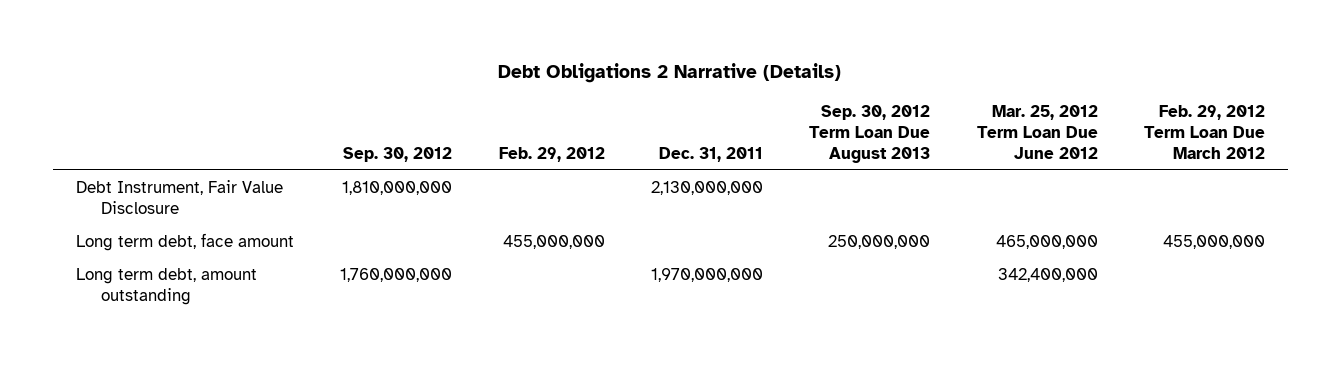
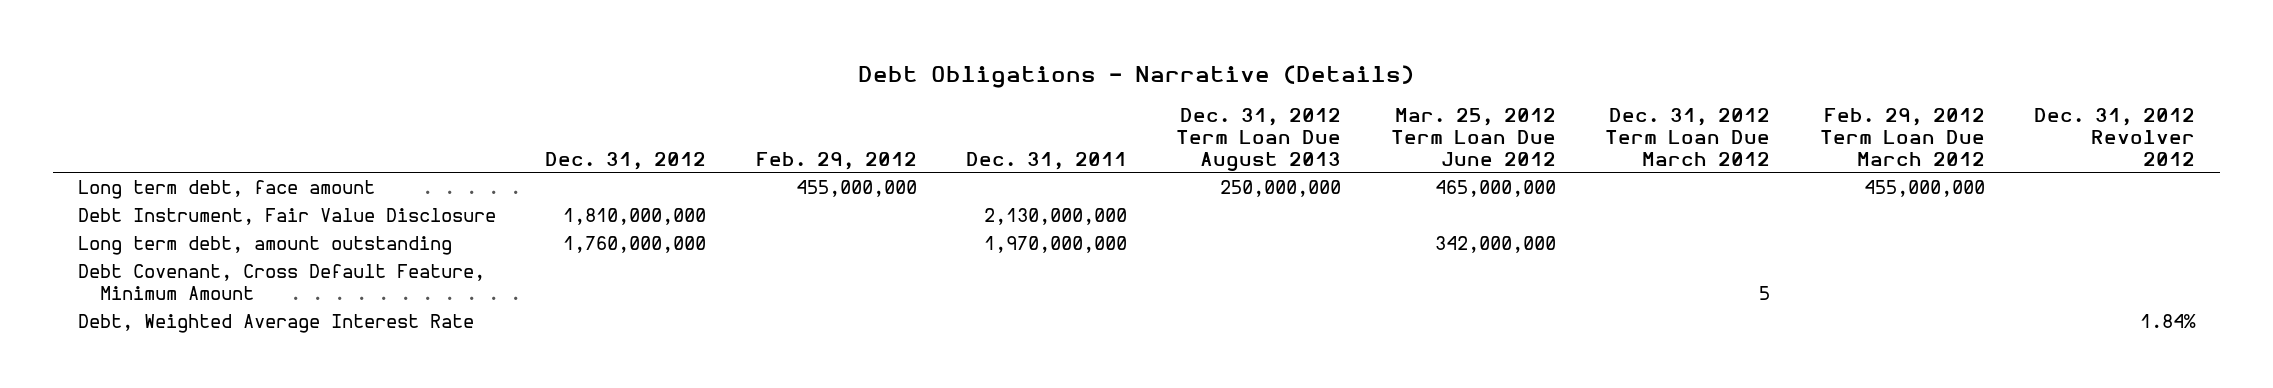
[498,63,842,84] Debt Obligations 2 Narrative (Details) -> [858,65,1415,89] Debt Obligations - Narrative (Details)
[343,147,453,163] Sep. 30, 2012 -> none
[809,105,931,164] Sep. 30, 2012 Term Loan Due August 2013 -> none
none -> [545,151,707,170] Dec. 31, 2012
none -> [1176,107,1342,171] Dec. 31, 2012 Term Loan Due August 2013
none -> [1605,107,1771,166] Dec. 31, 2012 Term Loan Due March 2012
none -> [2033,107,2195,166] Dec. 31, 2012 Revolver 2012
[75,179,283,215] Debt Instrument, Fair Value Disclosure -> [78,208,497,226] Debt Instrument, Fair Value Disclosure
[997,267,1098,282] 342,400,000 -> [1434,236,1556,254] 342,000,000
none -> [78,264,486,300] Debt Covenant, Cross Default Feature, Minimum Amount
none -> [78,314,475,334] Debt, Weighted Average Interest Rate

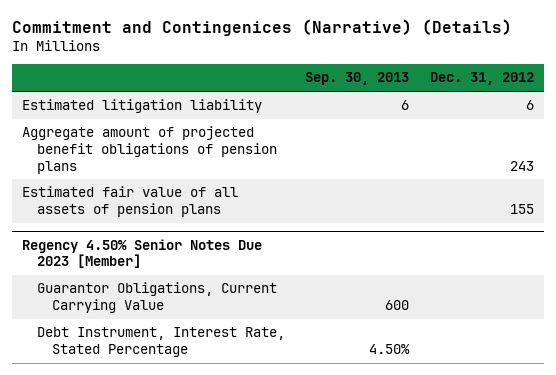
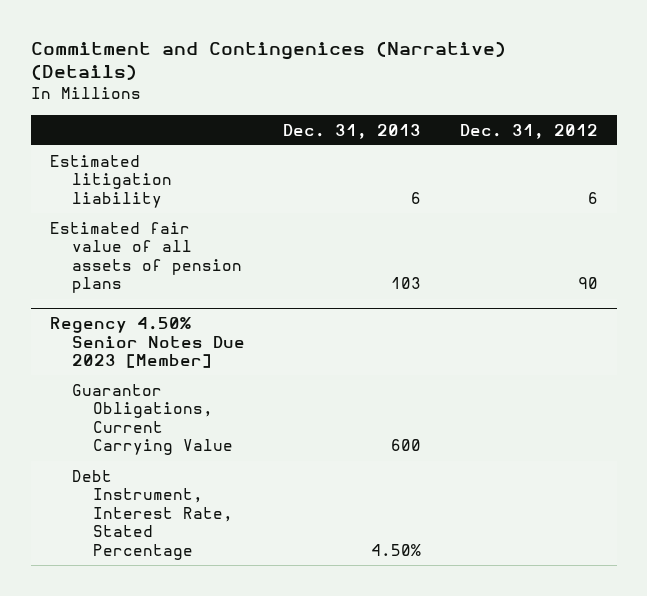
[305,72,410,86] Sep. 30, 2013 -> none
none -> [283,123,422,139] Dec. 31, 2013
[22,126,278,174] Aggregate amount of projected benefit obligations of pension plans -> none
[509,204,534,215] 155 -> [577,277,598,290] 90

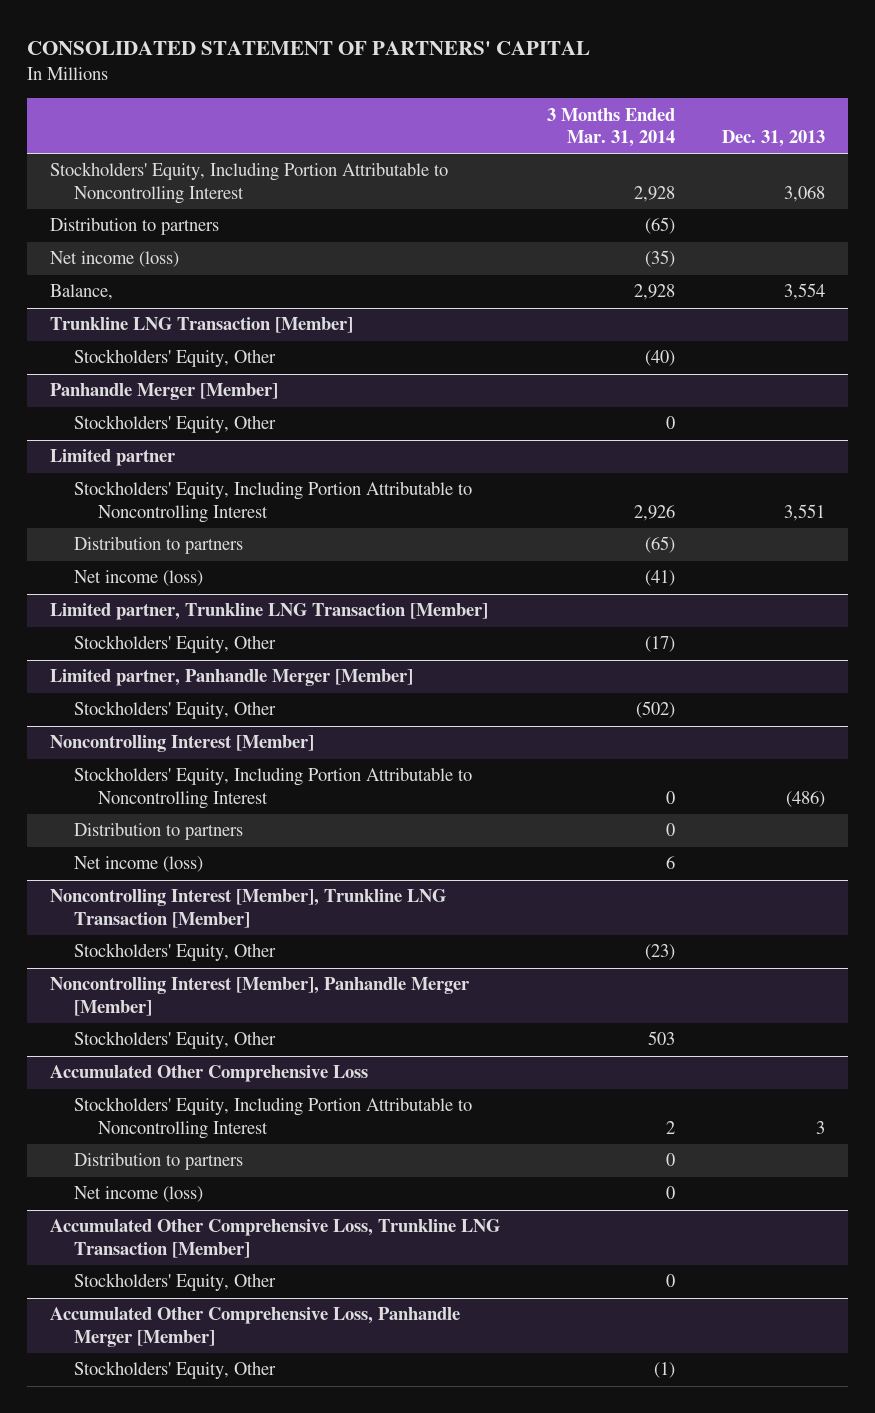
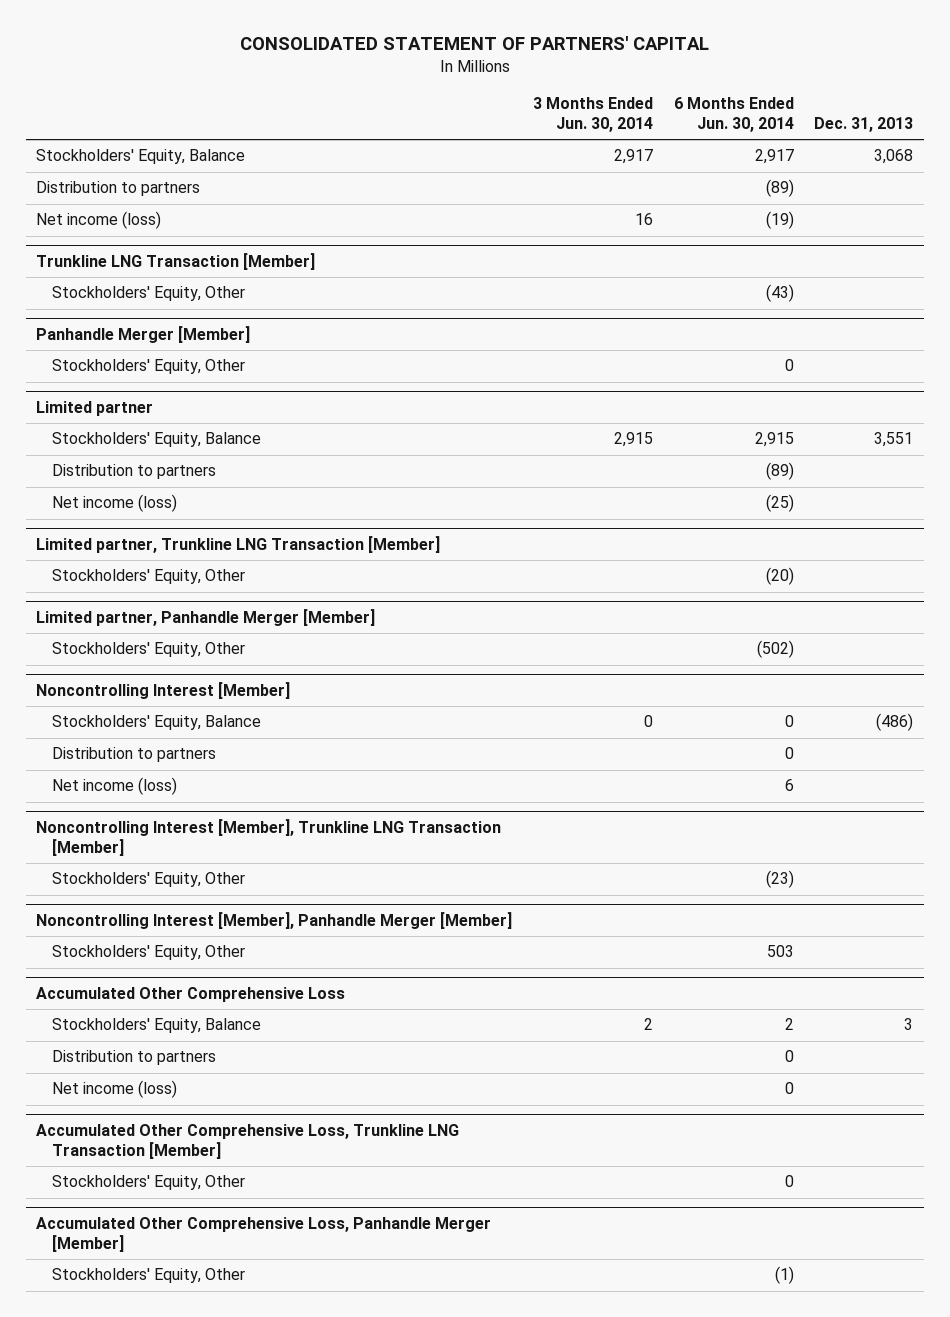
[546,107,675,148] 3 Months Ended Mar. 31, 2014 -> none
none -> [532,97,653,133] 3 Months Ended Jun. 30, 2014
none -> [673,97,794,133] 6 Months Ended Jun. 30, 2014
[50,162,449,204] Stockholders' Equity, Including Portion Attributable to Noncontrolling Interest -> [36,149,246,165] Stockholders' Equity, Balance
[50,284,114,301] Balance, -> none
[74,481,473,523] Stockholders' Equity, Including Portion Attributable to Noncontrolling Interest -> [52,432,262,448] Stockholders' Equity, Balance
[74,767,473,809] Stockholders' Equity, Including Portion Attributable to Noncontrolling Interest -> [52,715,262,731] Stockholders' Equity, Balance
[74,1097,473,1139] Stockholders' Equity, Including Portion Attributable to Noncontrolling Interest -> [52,1018,262,1034] Stockholders' Equity, Balance

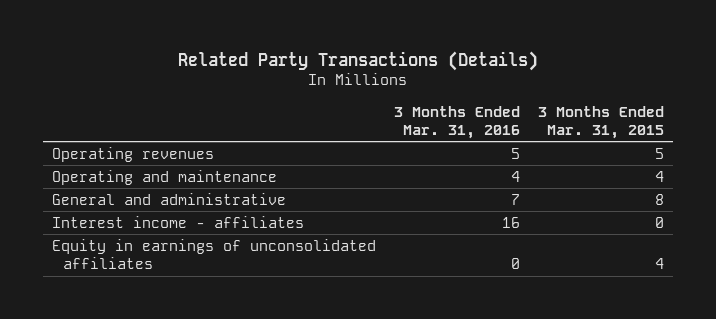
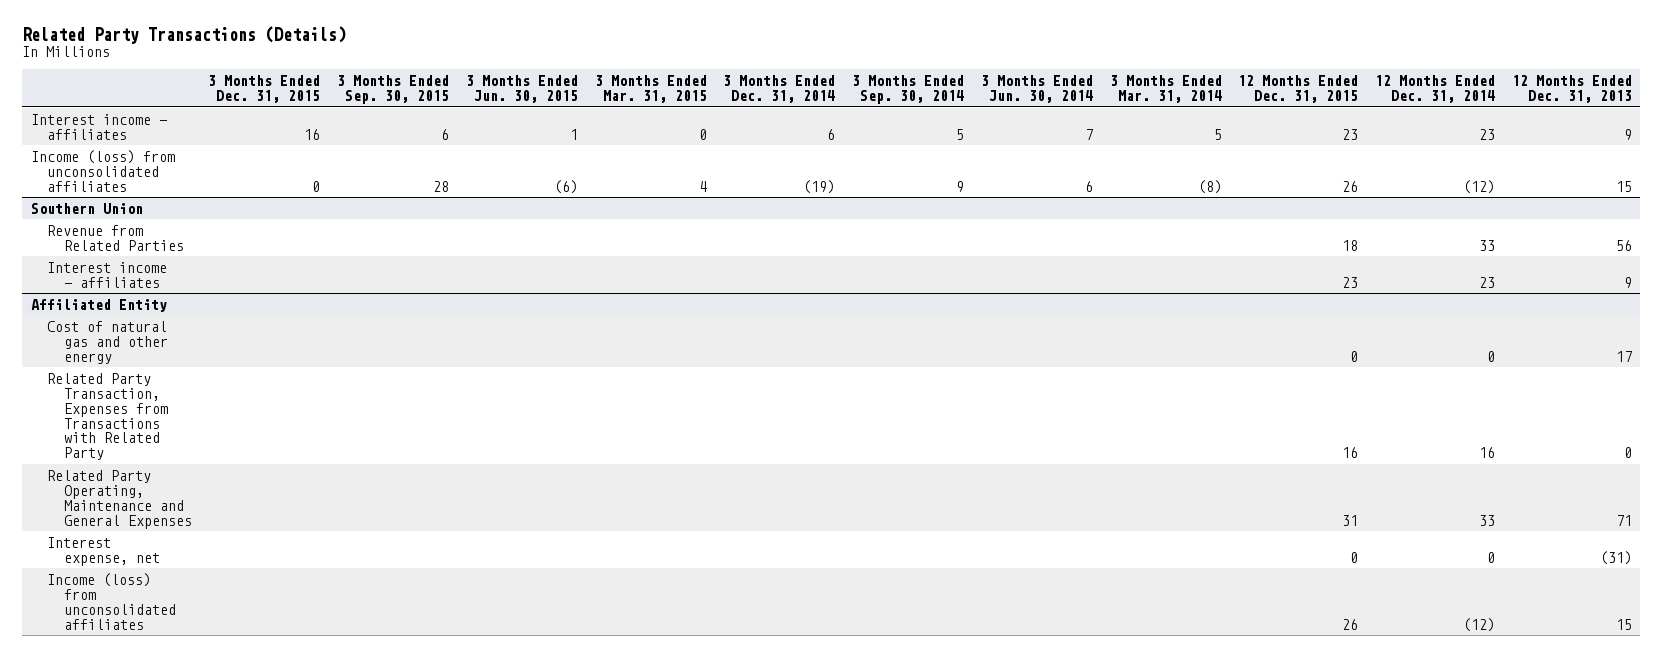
[394,105,521,139] 3 Months Ended Mar. 31, 2016 -> none
none -> [208,74,321,103] 3 Months Ended Dec. 31, 2015
none -> [337,74,450,104] 3 Months Ended Sep. 30, 2015
none -> [465,74,578,103] 3 Months Ended Jun. 30, 2015
none -> [723,74,836,103] 3 Months Ended Dec. 31, 2014
none -> [852,74,965,104] 3 Months Ended Sep. 30, 2014
none -> [980,74,1093,103] 3 Months Ended Jun. 30, 2014
none -> [1109,74,1222,103] 3 Months Ended Mar. 31, 2014
none -> [1238,74,1359,103] 12 Months Ended Dec. 31, 2015
none -> [1375,74,1496,103] 12 Months Ended Dec. 31, 2014
none -> [1511,74,1632,103] 12 Months Ended Dec. 31, 2013
[52,146,215,162] Operating revenues -> none
[52,169,278,185] Operating and maintenance -> none
[52,192,287,205] General and administrative -> none
[52,238,377,269] Equity in earnings of unconsolidated affiliates -> [30,149,175,192] Income (loss) from unconsolidated affiliates
none -> [30,202,143,214] Southern Union
none -> [47,224,184,251] Revenue from Related Parties
none -> [47,261,168,288] Interest income - affiliates
none -> [30,298,167,312] Affiliated Entity
none -> [47,320,168,364] Cost of natural gas and other energy
none -> [47,372,168,461] Related Party Transaction, Expenses from Transactions with Related Party
none -> [47,469,192,529] Related Party Operating, Maintenance and General Expenses
none -> [47,536,160,566] Interest expense, net
none -> [47,572,176,630] Income (loss) from unconsolidated affiliates

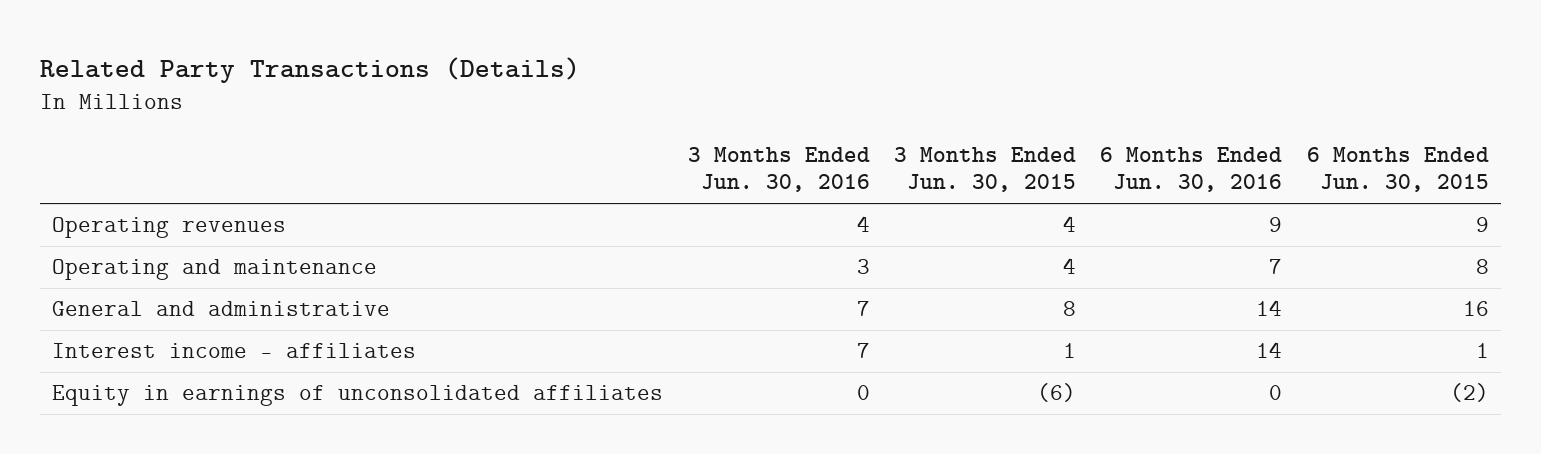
[208,74,321,103] 3 Months Ended Dec. 31, 2015 -> none
[337,74,450,104] 3 Months Ended Sep. 30, 2015 -> none
[594,74,707,103] 3 Months Ended Mar. 31, 2015 -> none
[723,74,836,103] 3 Months Ended Dec. 31, 2014 -> none
[852,74,965,104] 3 Months Ended Sep. 30, 2014 -> none
[980,74,1093,103] 3 Months Ended Jun. 30, 2014 -> none
[1109,74,1222,103] 3 Months Ended Mar. 31, 2014 -> none
[1238,74,1359,103] 12 Months Ended Dec. 31, 2015 -> none
[1375,74,1496,103] 12 Months Ended Dec. 31, 2014 -> none
[1511,74,1632,103] 12 Months Ended Dec. 31, 2013 -> none
none -> [687,146,870,193] 3 Months Ended Jun. 30, 2016
none -> [1100,146,1283,193] 6 Months Ended Jun. 30, 2016
none -> [1306,146,1489,193] 6 Months Ended Jun. 30, 2015
none -> [52,217,287,239] Operating revenues
none -> [52,259,378,281] Operating and maintenance
none -> [52,301,391,317] General and administrative
[30,202,143,214] Southern Union -> none
[47,224,184,251] Revenue from Related Parties -> none
[47,261,168,288] Interest income - affiliates -> none
[30,298,167,312] Affiliated Entity -> none
[47,320,168,364] Cost of natural gas and other energy -> none
[47,372,168,461] Related Party Transaction, Expenses from Transactions with Related Party -> none
[47,469,192,529] Related Party Operating, Maintenance and General Expenses -> none
[47,536,160,566] Interest expense, net -> none
[47,572,176,630] Income (loss) from unconsolidated affiliates -> none
[30,149,175,192] Income (loss) from unconsolidated affiliates -> [52,385,664,407] Equity in earnings of unconsolidated affiliates

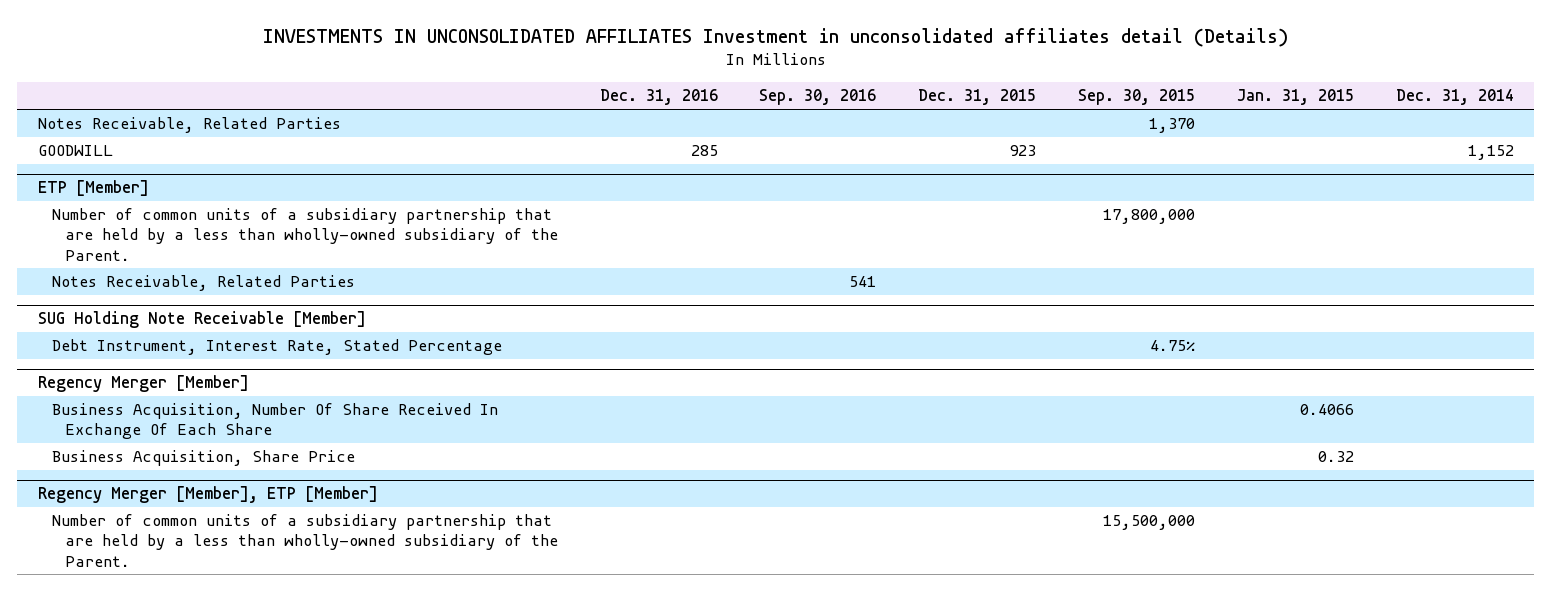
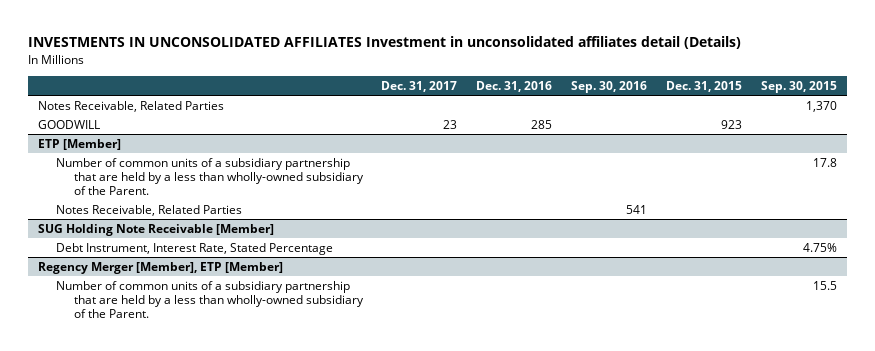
[1236,89,1354,106] Jan. 31, 2015 -> none
[1395,89,1514,106] Dec. 31, 2014 -> none
none -> [381,80,458,92] Dec. 31, 2017
[1103,209,1196,225] 17,800,000 -> [813,157,838,167] 17.8
[38,375,250,393] Regency Merger [Member] -> none
[51,403,498,440] Business Acquisition, Number Of Share Received In Exchange Of Each Share -> none
[51,450,355,467] Business Acquisition, Share Price -> none
[1103,515,1196,531] 15,500,000 -> [813,280,838,290] 15.5

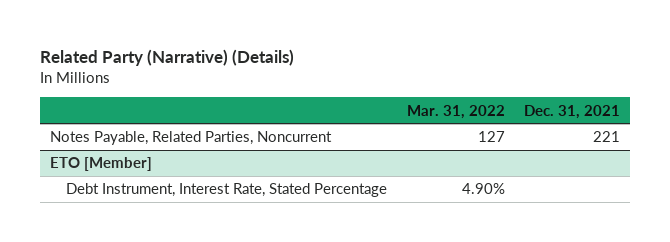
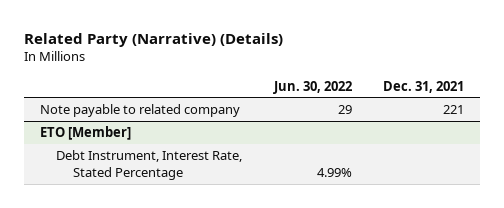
[406,104,505,119] Mar. 31, 2022 -> none
none -> [272,80,352,94] Jun. 30, 2022
[49,131,332,146] Notes Payable, Related Parties, Noncurrent -> [39,104,240,118] Note payable to related company

